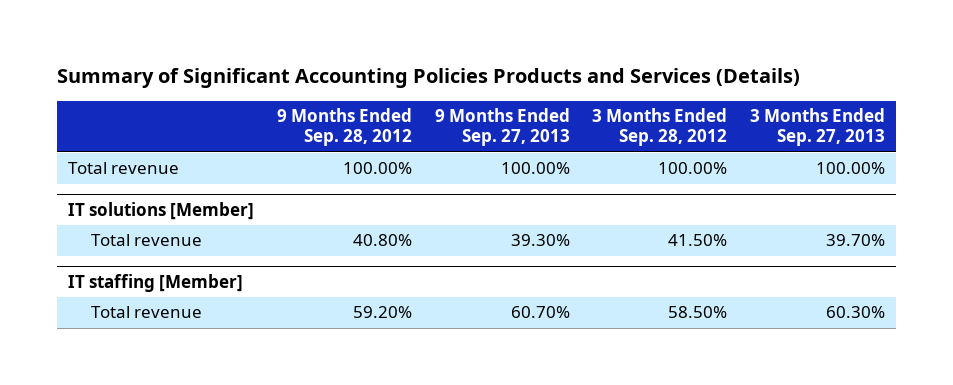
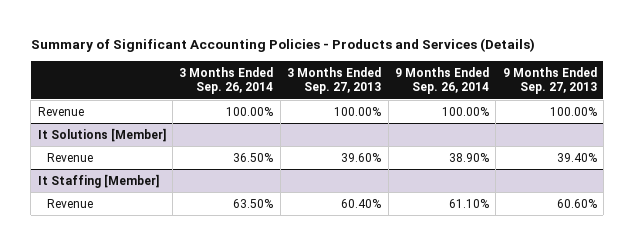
[56,68,800,89] Summary of Significant Accounting Policies Products and Services (Details) -> [30,38,535,53] Summary of Significant Accounting Policies - Products and Services (Details)
[276,108,412,147] 9 Months Ended Sep. 28, 2012 -> none
[592,108,728,147] 3 Months Ended Sep. 28, 2012 -> none
none -> [179,66,274,95] 3 Months Ended Sep. 26, 2014
none -> [394,66,489,95] 9 Months Ended Sep. 26, 2014
[68,162,180,175] Total revenue -> [37,106,84,116] Revenue
[68,201,255,220] IT solutions [Member] -> [37,127,166,142] It Solutions [Member]
[91,234,203,247] Total revenue -> [47,152,94,162] Revenue
[510,234,570,247] 39.30% -> [556,152,597,162] 39.40%
[826,234,886,247] 39.70% -> [341,152,382,162] 39.60%
[68,273,244,292] IT staffing [Member] -> [37,173,159,188] It Staffing [Member]
[91,306,203,319] Total revenue -> [47,198,94,208] Revenue
[510,306,570,319] 60.70% -> [556,198,597,208] 60.60%
[826,306,886,319] 60.30% -> [341,198,382,208] 60.40%

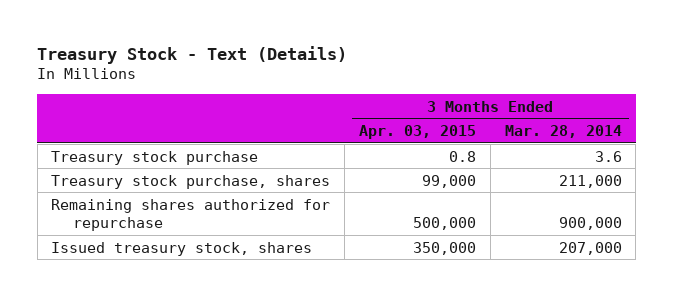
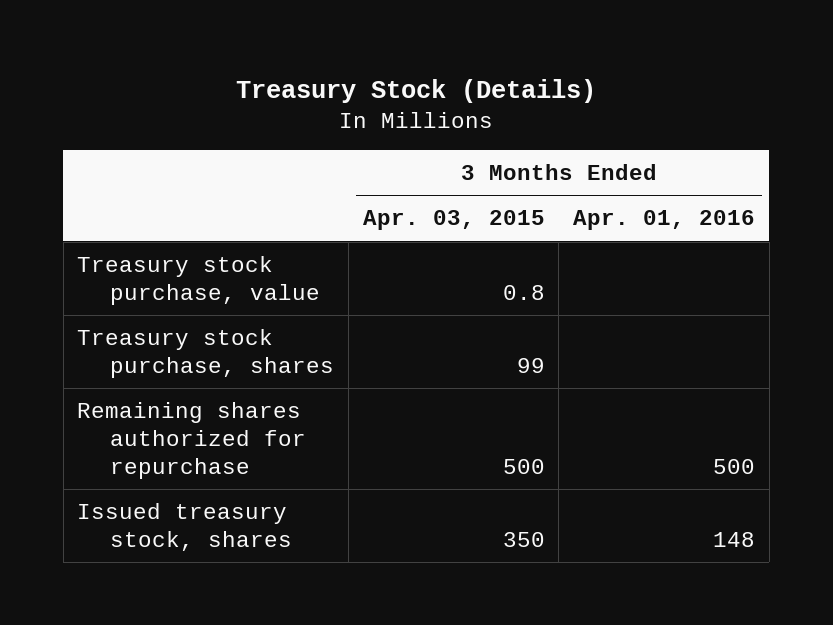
[37,45,348,64] Treasury Stock - Text (Details) -> [236,78,597,103] Treasury Stock (Details)
[504,125,622,139] Mar. 28, 2014 -> none
none -> [573,210,756,231] Apr. 01, 2016
[51,150,259,165] Treasury stock purchase -> [77,255,321,306] Treasury stock purchase, value
[422,174,477,188] 99,000 -> [516,358,545,374] 99
[413,216,477,230] 500,000 -> [502,459,545,475] 500
[413,241,477,255] 350,000 -> [502,532,545,548] 350

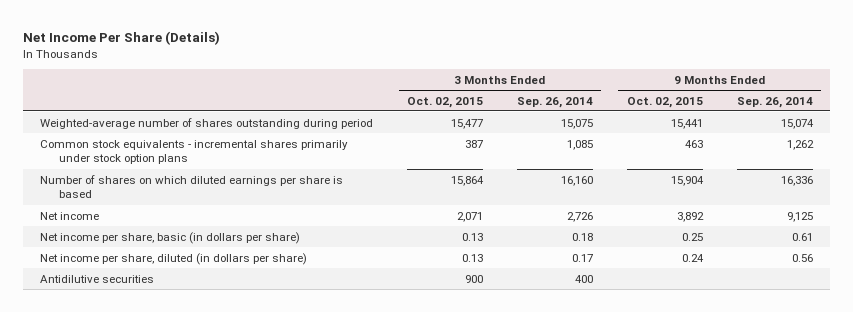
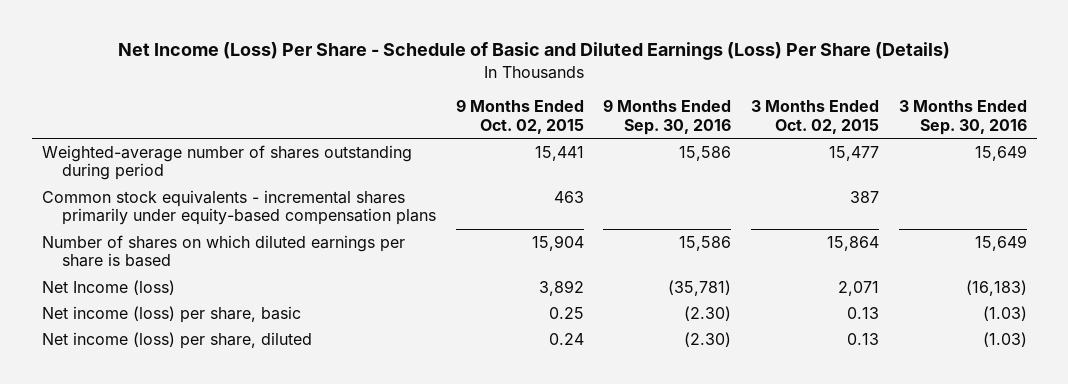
[23,30,221,45] Net Income Per Share (Details) -> [118,42,951,61] Net Income (Loss) Per Share - Schedule of Basic and Diluted Earnings (Loss) Per Share (Details)
[517,96,594,108] Sep. 26, 2014 -> none
[736,96,813,108] Sep. 26, 2014 -> none
none -> [603,99,732,135] 9 Months Ended Sep. 30, 2016
none -> [898,100,1027,135] 3 Months Ended Sep. 30, 2016
[40,139,349,165] Common stock equivalents - incremental shares primarily under stock option plans -> [41,189,437,226] Common stock equivalents - incremental shares primarily under equity-based compensation plans
[40,274,155,283] Antidilutive securities -> none
[40,211,100,220] Net income -> [41,279,175,295] Net Income (loss)
[40,231,301,244] Net income per share, basic (in dollars per share) -> [41,305,301,323] Net income (loss) per share, basic
[40,252,308,265] Net income per share, diluted (in dollars per share) -> [41,331,312,349] Net income (loss) per share, diluted

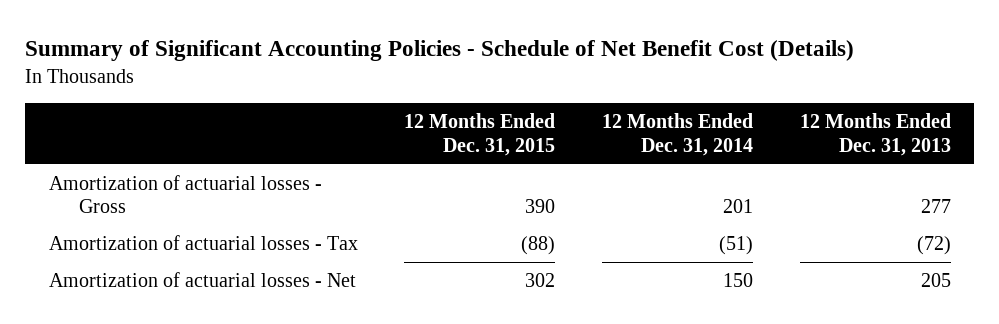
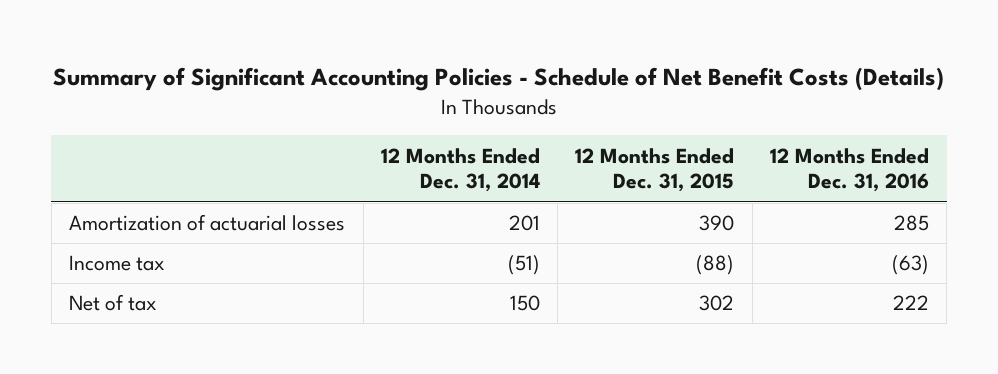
[25,40,855,62] Summary of Significant Accounting Policies - Schedule of Net Benefit Cost (Details) -> [53,66,945,91] Summary of Significant Accounting Policies - Schedule of Net Benefit Costs (Details)
[799,113,951,156] 12 Months Ended Dec. 31, 2013 -> none
none -> [770,147,930,193] 12 Months Ended Dec. 31, 2016
[48,175,322,214] Amortization of actuarial losses - Gross -> [69,214,346,232] Amortization of actuarial losses
[48,235,358,251] Amortization of actuarial losses - Tax -> [69,255,166,272] Income tax
[48,272,356,288] Amortization of actuarial losses - Net -> [69,294,158,312] Net of tax

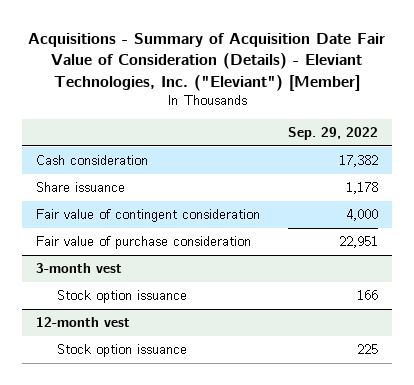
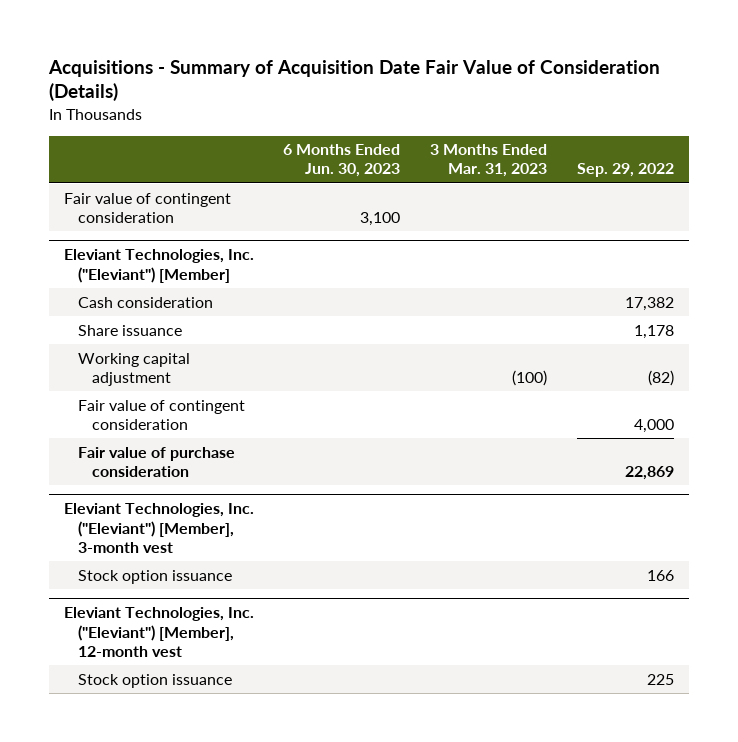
[27,32,385,91] Acquisitions - Summary of Acquisition Date Fair Value of Consideration (Details) - Eleviant Technologies, Inc. ("Eleviant") [Member] -> [47,59,660,102] Acquisitions - Summary of Acquisition Date Fair Value of Consideration (Details)
none -> [283,144,401,178] 6 Months Ended Jun. 30, 2023
none -> [430,144,548,178] 3 Months Ended Mar. 31, 2023
none -> [63,192,231,223] Fair value of contingent consideration
none -> [63,249,254,283] Eleviant Technologies, Inc. ("Eleviant") [Member]
none -> [77,352,190,386] Working capital adjustment
[36,263,123,274] 3-month vest -> none
[338,236,378,249] 22,951 -> [624,465,674,480] 22,869
none -> [63,503,254,553] Eleviant Technologies, Inc. ("Eleviant") [Member], 3-month vest
[36,317,131,328] 12-month vest -> none
none -> [63,607,254,657] Eleviant Technologies, Inc. ("Eleviant") [Member], 12-month vest

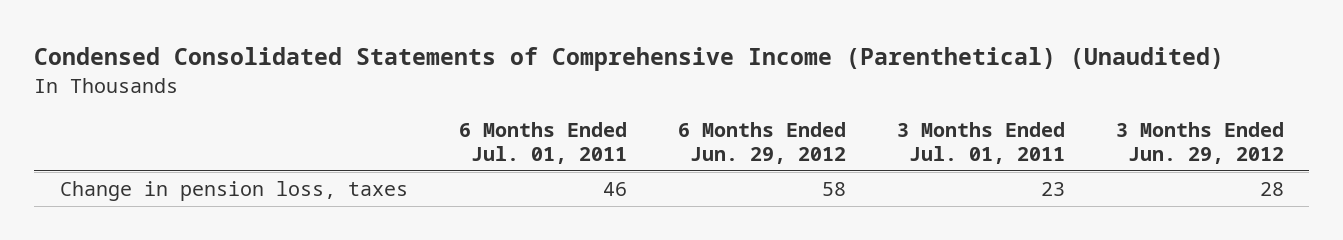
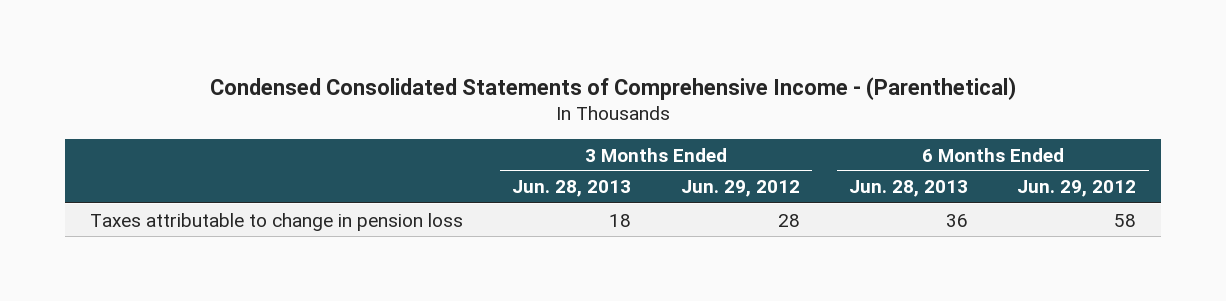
[34,47,1225,72] Condensed Consolidated Statements of Comprehensive Income (Parenthetical) (Unaudited) -> [210,76,1017,100] Condensed Consolidated Statements of Comprehensive Income - (Parenthetical)
[458,122,627,164] 6 Months Ended Jul. 01, 2011 -> none
[896,122,1065,164] 3 Months Ended Jul. 01, 2011 -> none
none -> [512,180,632,198] Jun. 28, 2013
none -> [849,180,969,198] Jun. 28, 2013
[59,181,408,202] Change in pension loss, taxes -> [89,212,463,231] Taxes attributable to change in pension loss

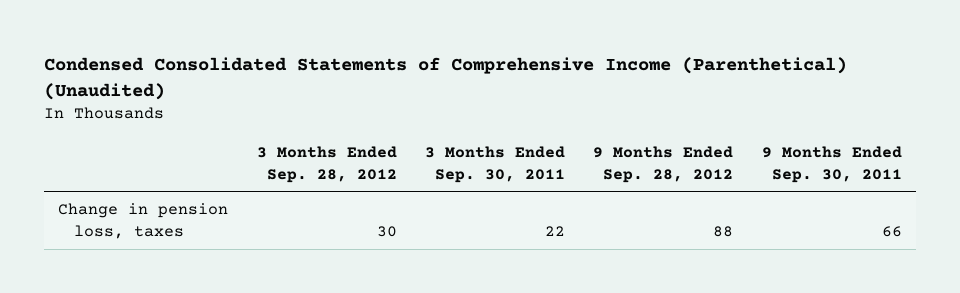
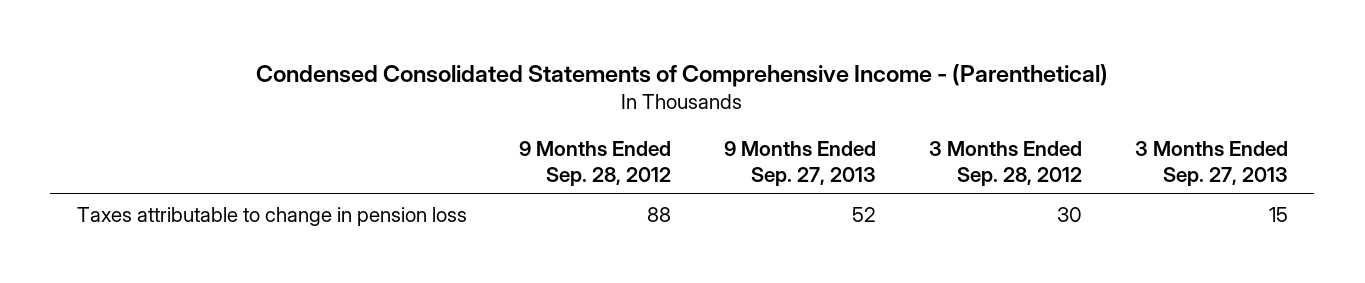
[43,56,847,100] Condensed Consolidated Statements of Comprehensive Income (Parenthetical) (Unaudited) -> [256,63,1109,87] Condensed Consolidated Statements of Comprehensive Income - (Parenthetical)
[425,146,566,183] 3 Months Ended Sep. 30, 2011 -> none
[761,146,902,183] 9 Months Ended Sep. 30, 2011 -> none
none -> [724,140,877,186] 9 Months Ended Sep. 27, 2013
none -> [1135,140,1289,186] 3 Months Ended Sep. 27, 2013
[58,203,229,239] Change in pension loss, taxes -> [76,206,467,226] Taxes attributable to change in pension loss

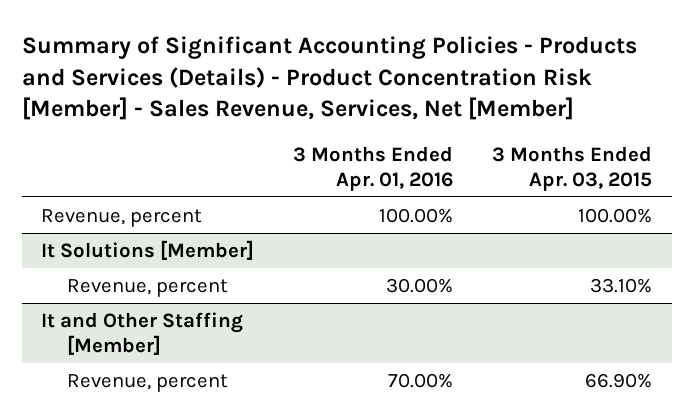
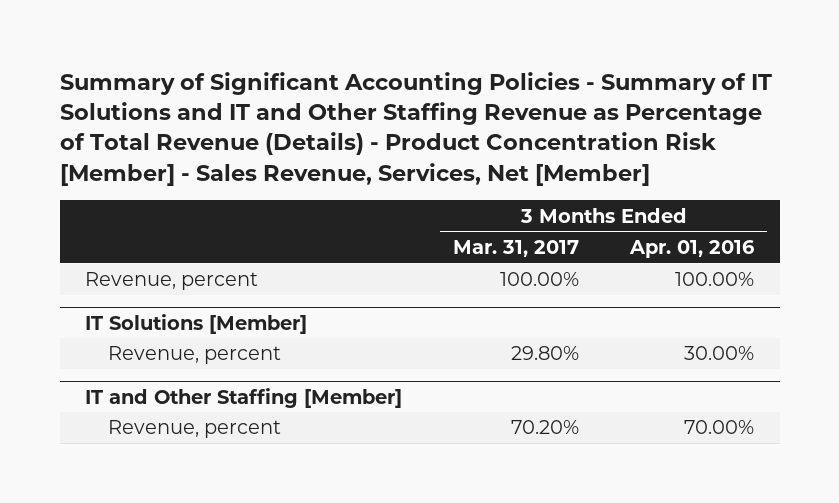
[21,36,637,121] Summary of Significant Accounting Policies - Products and Services (Details) - Product Concentration Risk [Member] - Sales Revenue, Services, Net [Member] -> [59,71,772,186] Summary of Significant Accounting Policies - Summary of IT Solutions and IT and Other Staffing Revenue as Percentage of Total Revenue (Details) - Product Concentration Risk [Member] - Sales Revenue, Services, Net [Member]
[492,145,653,191] 3 Months Ended Apr. 03, 2015 -> none
none -> [453,240,580,258] Mar. 31, 2017
[41,239,255,260] It Solutions [Member] -> [85,313,308,334] IT Solutions [Member]
[41,311,244,356] It and Other Staffing [Member] -> [85,387,403,408] IT and Other Staffing [Member]

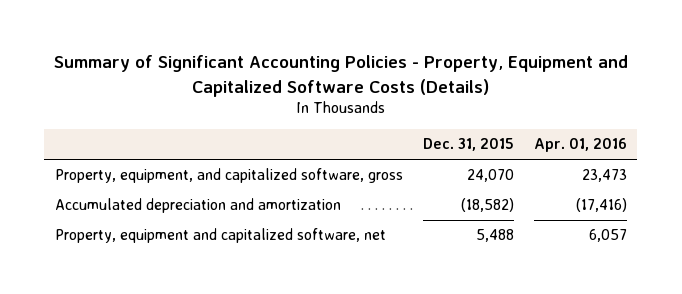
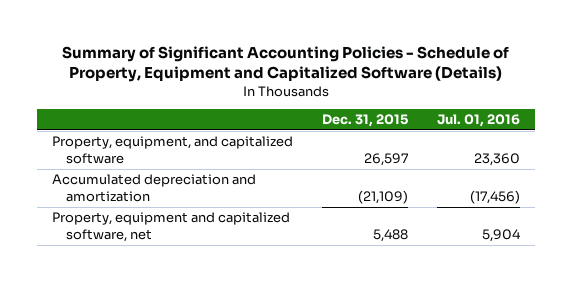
[53,55,628,97] Summary of Significant Accounting Policies - Property, Equipment and Capitalized Software Costs (Details) -> [62,45,510,82] Summary of Significant Accounting Policies - Schedule of Property, Equipment and Capitalized Software (Details)
[534,138,628,153] Apr. 01, 2016 -> none
none -> [437,113,521,127] Jul. 01, 2016
[54,168,403,184] Property, equipment, and capitalized software, gross -> [51,136,293,165] Property, equipment, and capitalized software
[466,169,514,183] 24,070 -> [364,153,409,167] 26,597
[460,198,514,213] (18,582) -> [358,190,409,205] (21,109)

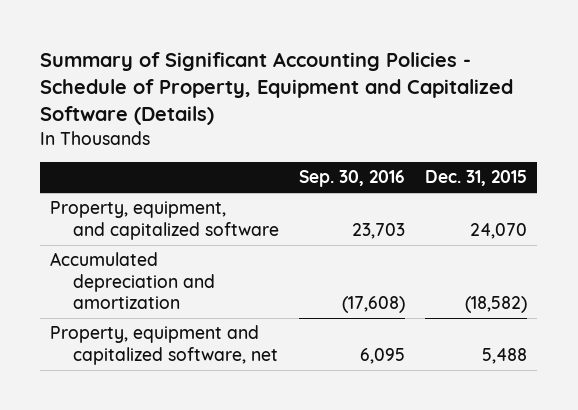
[437,113,521,127] Jul. 01, 2016 -> none
none -> [299,170,406,188] Sep. 30, 2016
[364,153,409,167] 26,597 -> [470,222,528,239] 24,070
[358,190,409,205] (21,109) -> [465,296,528,314] (18,582)

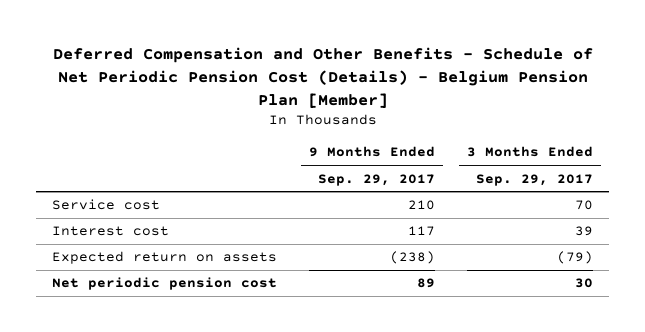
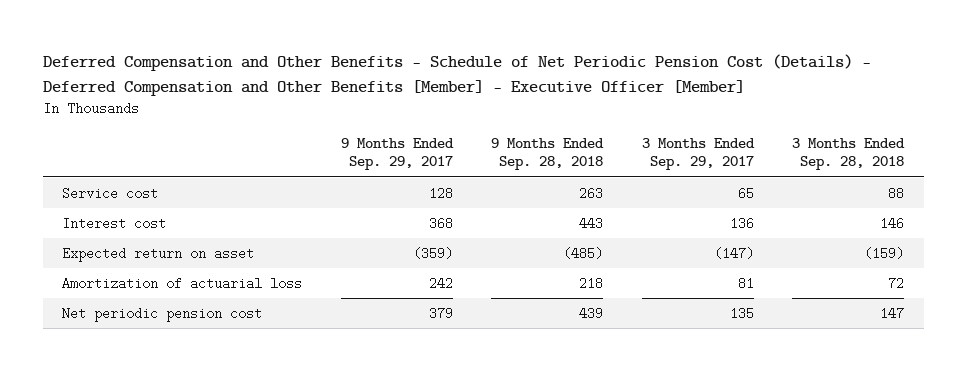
[52,46,593,108] Deferred Compensation and Other Benefits - Schedule of Net Periodic Pension Cost (Details) - Belgium Pension Plan [Member] -> [43,54,872,96] Deferred Compensation and Other Benefits - Schedule of Net Periodic Pension Cost (Details) - Deferred Compensation and Other Benefits [Member] - Executive Officer [Member]
none -> [491,138,605,171] 9 Months Ended Sep. 28, 2018
none -> [792,138,906,171] 3 Months Ended Sep. 28, 2018
[408,200,436,211] 210 -> [428,186,453,200] 128
[574,200,593,211] 70 -> [737,186,754,200] 65
[408,226,436,237] 117 -> [428,216,453,230] 368
[574,226,593,237] 39 -> [729,216,754,230] 136
[52,251,278,265] Expected return on assets -> [62,246,255,262] Expected return on asset
[390,251,436,265] (238) -> [412,246,453,260] (359)
[556,251,593,265] (79) -> [713,246,754,260] (147)
none -> [62,276,303,290] Amortization of actuarial loss
[417,278,436,289] 89 -> [428,306,453,320] 379
[574,278,593,289] 30 -> [729,306,754,320] 135

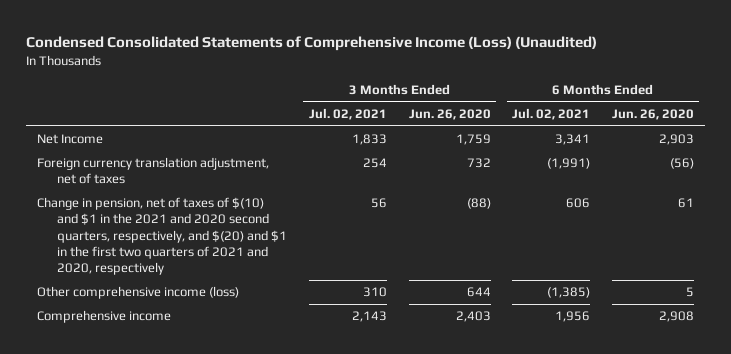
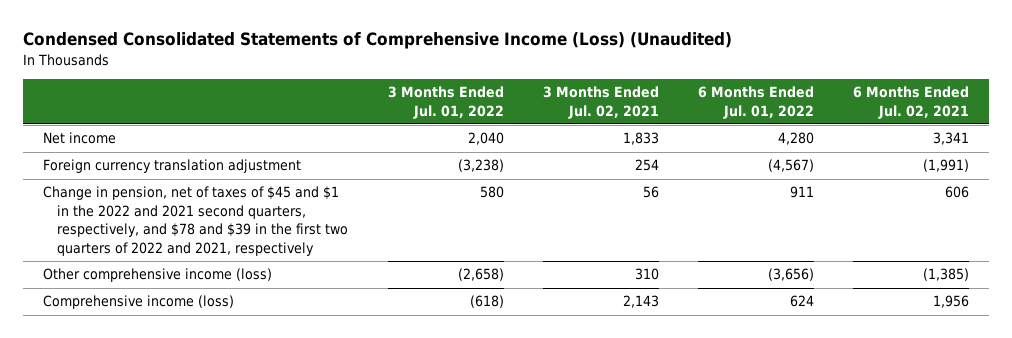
[408,108,491,120] Jun. 26, 2020 -> none
[611,108,694,120] Jun. 26, 2020 -> none
none -> [387,86,504,119] 3 Months Ended Jul. 01, 2022
none -> [698,86,815,119] 6 Months Ended Jul. 01, 2022
[37,134,104,145] Net Income -> [42,132,116,145] Net income
[37,157,270,185] Foreign currency translation adjustment, net of taxes -> [42,159,301,174] Foreign currency translation adjustment
[37,197,288,276] Change in pension, net of taxes of $(10) and $1 in the 2021 and 2020 second quarters, respectively, and $(20) and $1 in the first two quarters of 2021 and 2020, respectively -> [42,186,349,256] Change in pension, net of taxes of $45 and $1 in the 2022 and 2021 second quarters, respectively, and $78 and $39 in the first two quarters of 2022 and 2021, respectively
[37,310,172,324] Comprehensive income -> [42,295,234,310] Comprehensive income (loss)

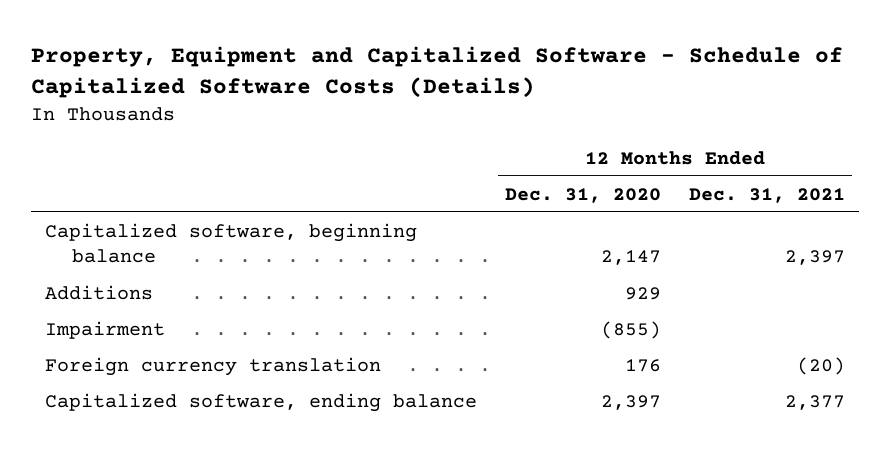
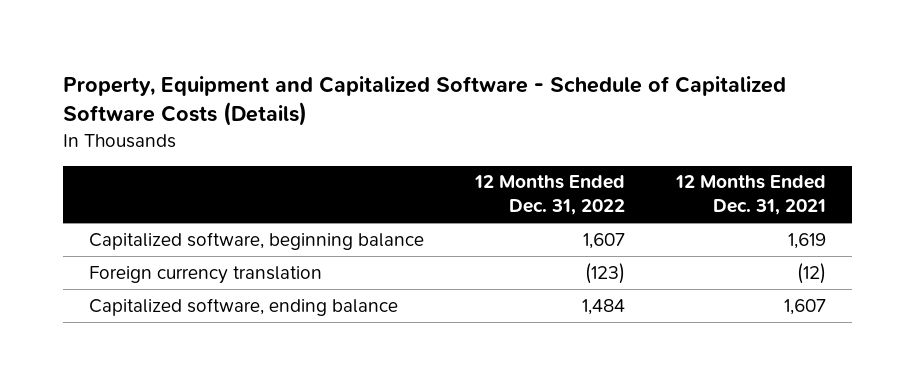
[504,187,661,203] Dec. 31, 2020 -> none
none -> [474,175,626,216] 12 Months Ended Dec. 31, 2022
[44,284,153,300] Additions -> none
[44,320,165,339] Impairment -> none
[784,250,845,266] 2,397 -> [788,232,827,249] 1,619
[796,356,845,375] (20) -> [797,262,827,284] (12)
[784,394,845,410] 2,377 -> [784,298,827,315] 1,607

